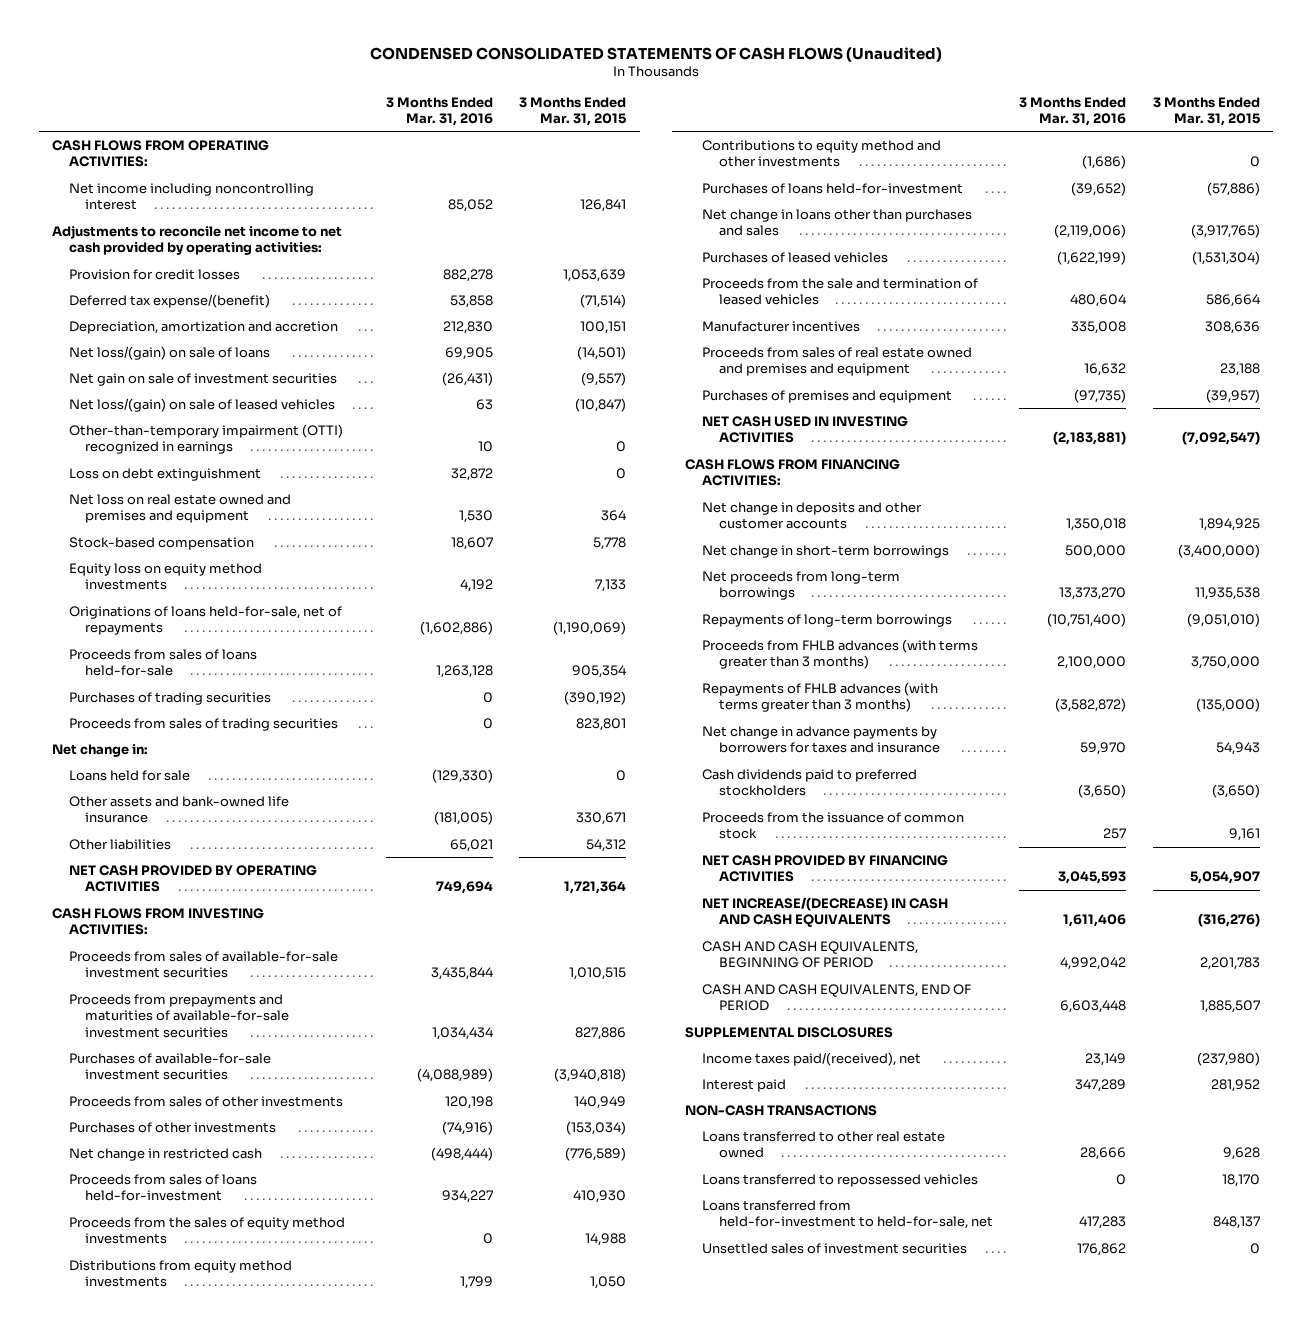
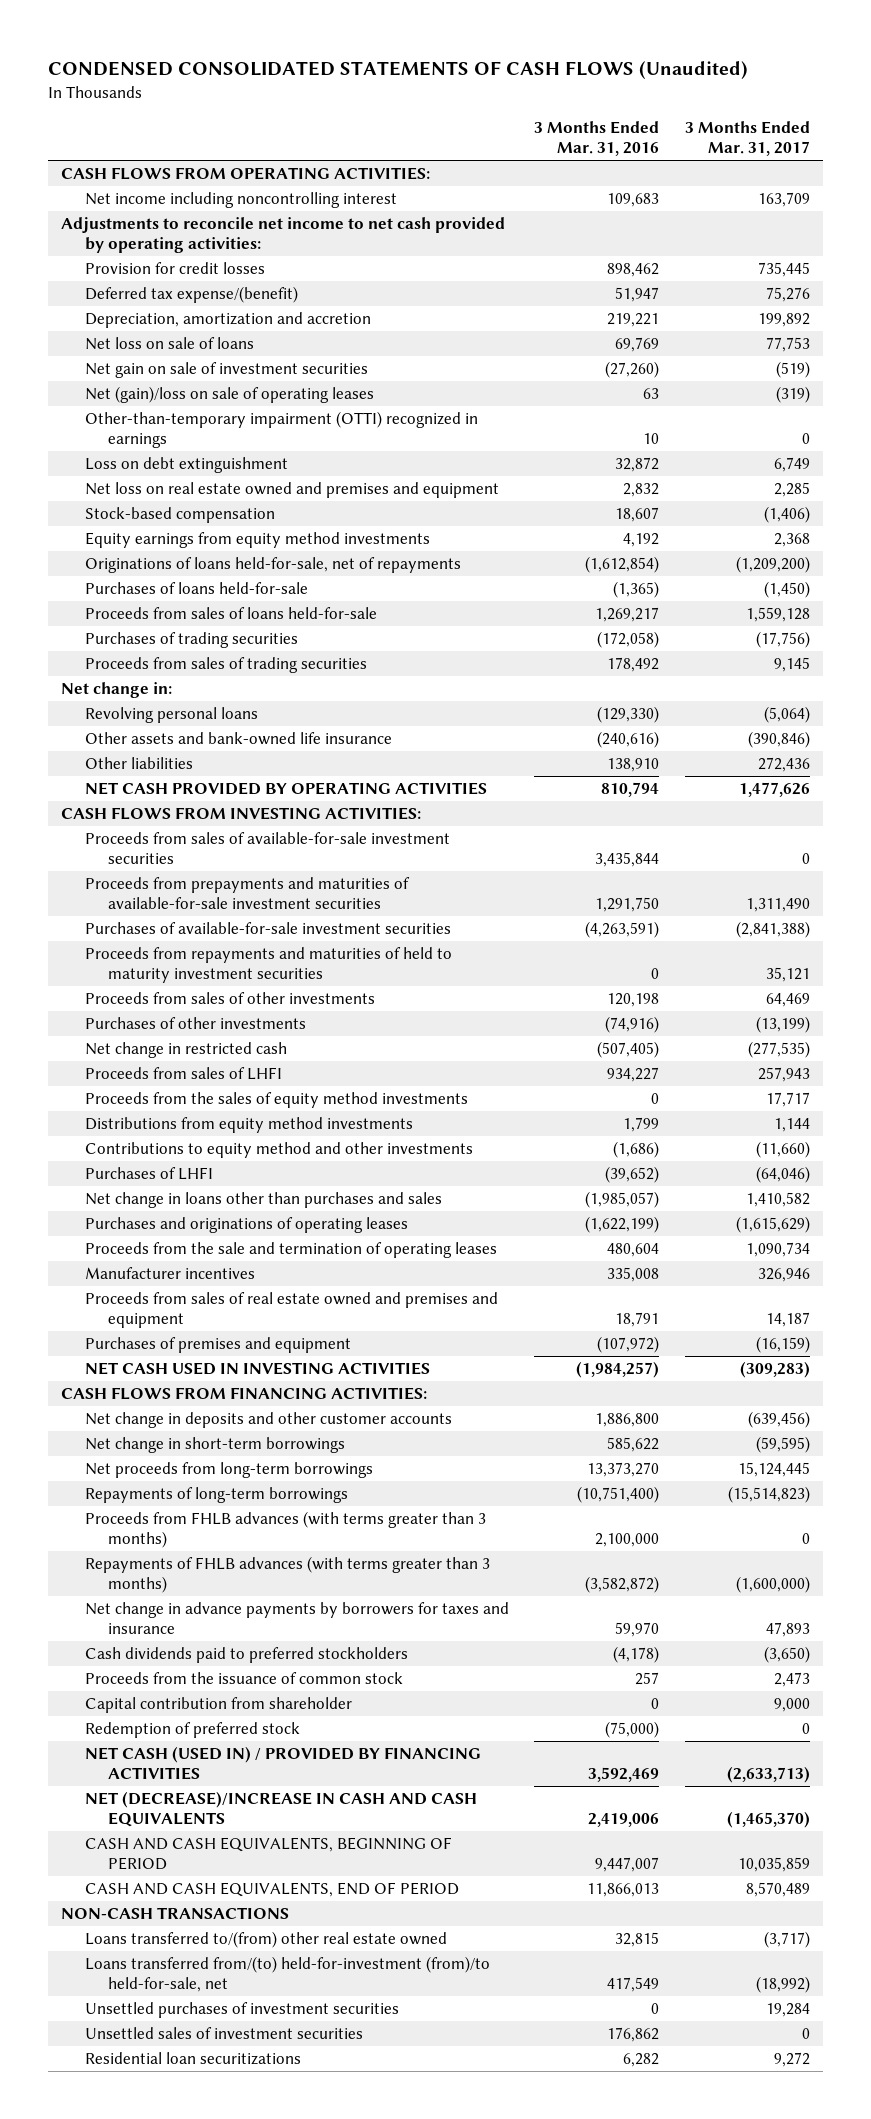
[519,96,627,127] 3 Months Ended Mar. 31, 2015 -> none
none -> [685,121,811,157] 3 Months Ended Mar. 31, 2017
[447,199,493,213] 85,052 -> [607,193,660,208] 109,683
[442,268,493,282] 882,278 -> [607,263,660,278] 898,462
[449,294,493,308] 53,858 -> [615,287,660,303] 51,947
[442,320,493,334] 212,830 -> [607,313,660,328] 219,221
[68,345,270,360] Net loss/(gain) on sale of loans -> [84,337,254,351] Net loss on sale of loans
[444,346,493,360] 69,905 -> [615,337,660,353] 69,769
[441,371,493,386] (26,431) -> [605,361,660,379] (27,260)
[68,397,335,412] Net loss/(gain) on sale of leased vehicles -> [84,386,374,404] Net (gain)/loss on sale of operating leases
[458,510,493,524] 1,530 -> [623,483,660,498] 2,832
[68,562,262,591] Equity loss on equity method investments -> [84,532,430,549] Equity earnings from equity method investments
[419,621,493,636] (1,602,886) -> [585,556,660,574] (1,612,854)
none -> [84,582,308,595] Purchases of loans held-for-sale
[435,665,493,679] 1,263,128 -> [595,607,660,623] 1,269,217
[482,691,493,703] 0 -> [597,631,660,649] (172,058)
[482,717,493,729] 0 -> [607,657,660,673] 178,492
[68,769,190,781] Loans held for sale -> [84,707,258,724] Revolving personal loans
[433,811,493,826] (181,005) -> [597,731,660,749] (240,616)
[449,838,493,852] 65,021 -> [607,758,660,773] 138,910
[435,881,493,895] 749,694 -> [601,782,660,798] 810,794
[431,1026,493,1040] 1,034,434 -> [595,897,660,913] 1,291,750
[416,1068,493,1083] (4,088,989) -> [585,921,660,939] (4,263,591)
none -> [84,947,452,984] Proceeds from repayments and maturities of held to maturity investment securities
[430,1146,493,1161] (498,444) -> [597,1041,660,1059] (507,405)
[68,1173,257,1202] Proceeds from sales of loans held-for-investment -> [84,1067,282,1081] Proceeds from sales of LHFI
[701,182,963,194] Purchases of loans held-for-investment -> [84,1167,213,1181] Purchases of LHFI
[1054,224,1127,239] (2,119,006) -> [585,1191,660,1209] (1,985,057)
[701,251,888,263] Purchases of leased vehicles -> [84,1217,408,1234] Purchases and originations of operating leases
[701,277,978,306] Proceeds from the sale and termination of leased vehicles -> [84,1242,497,1259] Proceeds from the sale and termination of operating leases
[1084,363,1127,377] 16,632 -> [615,1312,660,1328] 18,791
[1074,388,1127,403] (97,735) -> [597,1336,660,1354] (107,972)
[1053,431,1127,446] (2,183,881) -> [576,1361,660,1379] (1,984,257)
[1066,518,1127,532] 1,350,018 -> [595,1413,660,1428] 1,886,800
[1065,544,1127,558] 500,000 -> [607,1437,660,1453] 585,622
[1078,784,1127,799] (3,650) -> [613,1646,660,1664] (4,178)
[685,1026,894,1038] SUPPLEMENTAL DISCLOSURES -> none
[701,1051,921,1066] Income taxes paid/(received), net -> none
[701,1078,786,1092] Interest paid -> none
none -> [84,1697,352,1714] Capital contribution from shareholder
none -> [84,1722,300,1739] Redemption of preferred stock
[701,854,948,883] NET CASH PROVIDED BY FINANCING ACTIVITIES -> [84,1746,481,1781] NET CASH (USED IN) / PROVIDED BY FINANCING ACTIVITIES
[1058,871,1127,885] 3,045,593 -> [588,1767,660,1783] 3,592,469
[701,896,948,928] NET INCREASE/(DECREASE) IN CASH AND CASH EQUIVALENTS -> [84,1791,477,1828] NET (DECREASE)/INCREASE IN CASH AND CASH EQUIVALENTS
[1063,914,1127,928] 1,611,406 -> [588,1813,660,1828] 2,419,006
[1060,957,1127,971] 4,992,042 -> [595,1857,660,1873] 9,447,007
[1060,1000,1127,1014] 6,603,448 -> [587,1883,660,1898] 11,866,013
[701,1173,978,1187] Loans transferred to repossessed vehicles -> none
[701,1130,945,1159] Loans transferred to other real estate owned -> [84,1931,447,1949] Loans transferred to/(from) other real estate owned
[1080,1147,1127,1161] 28,666 -> [615,1932,660,1948] 32,815
[701,1199,993,1230] Loans transferred from held-for-investment to held-for-sale, net -> [84,1956,490,1993] Loans transferred from/(to) held-for-investment (from)/to held-for-sale, net
[1079,1216,1127,1230] 417,283 -> [607,1977,660,1993] 417,549
none -> [84,2002,399,2019] Unsettled purchases of investment securities
none -> [84,2052,301,2066] Residential loan securitizations

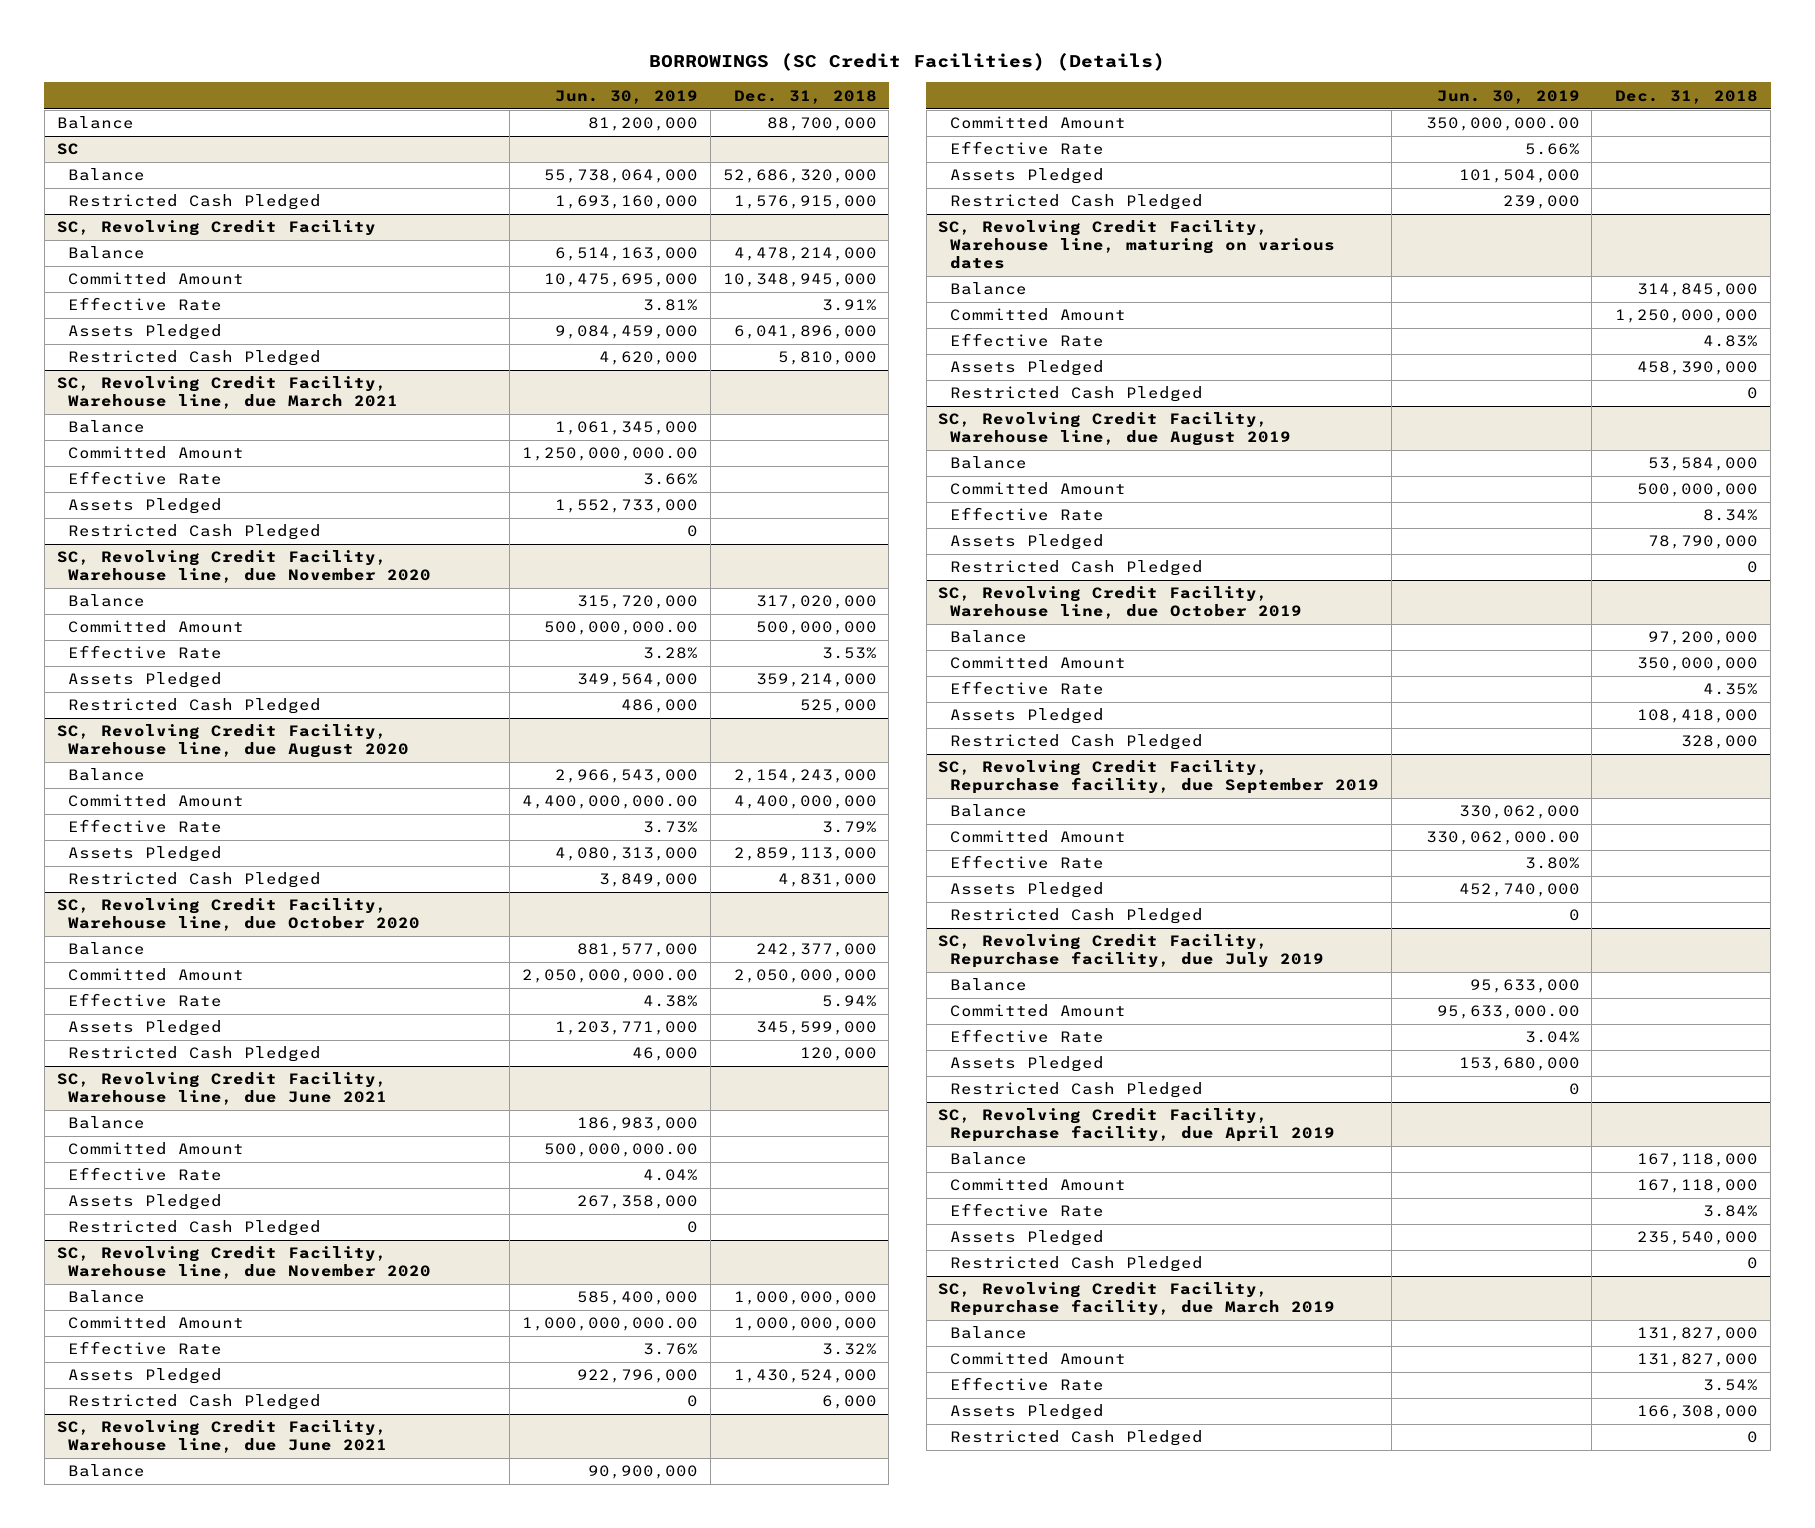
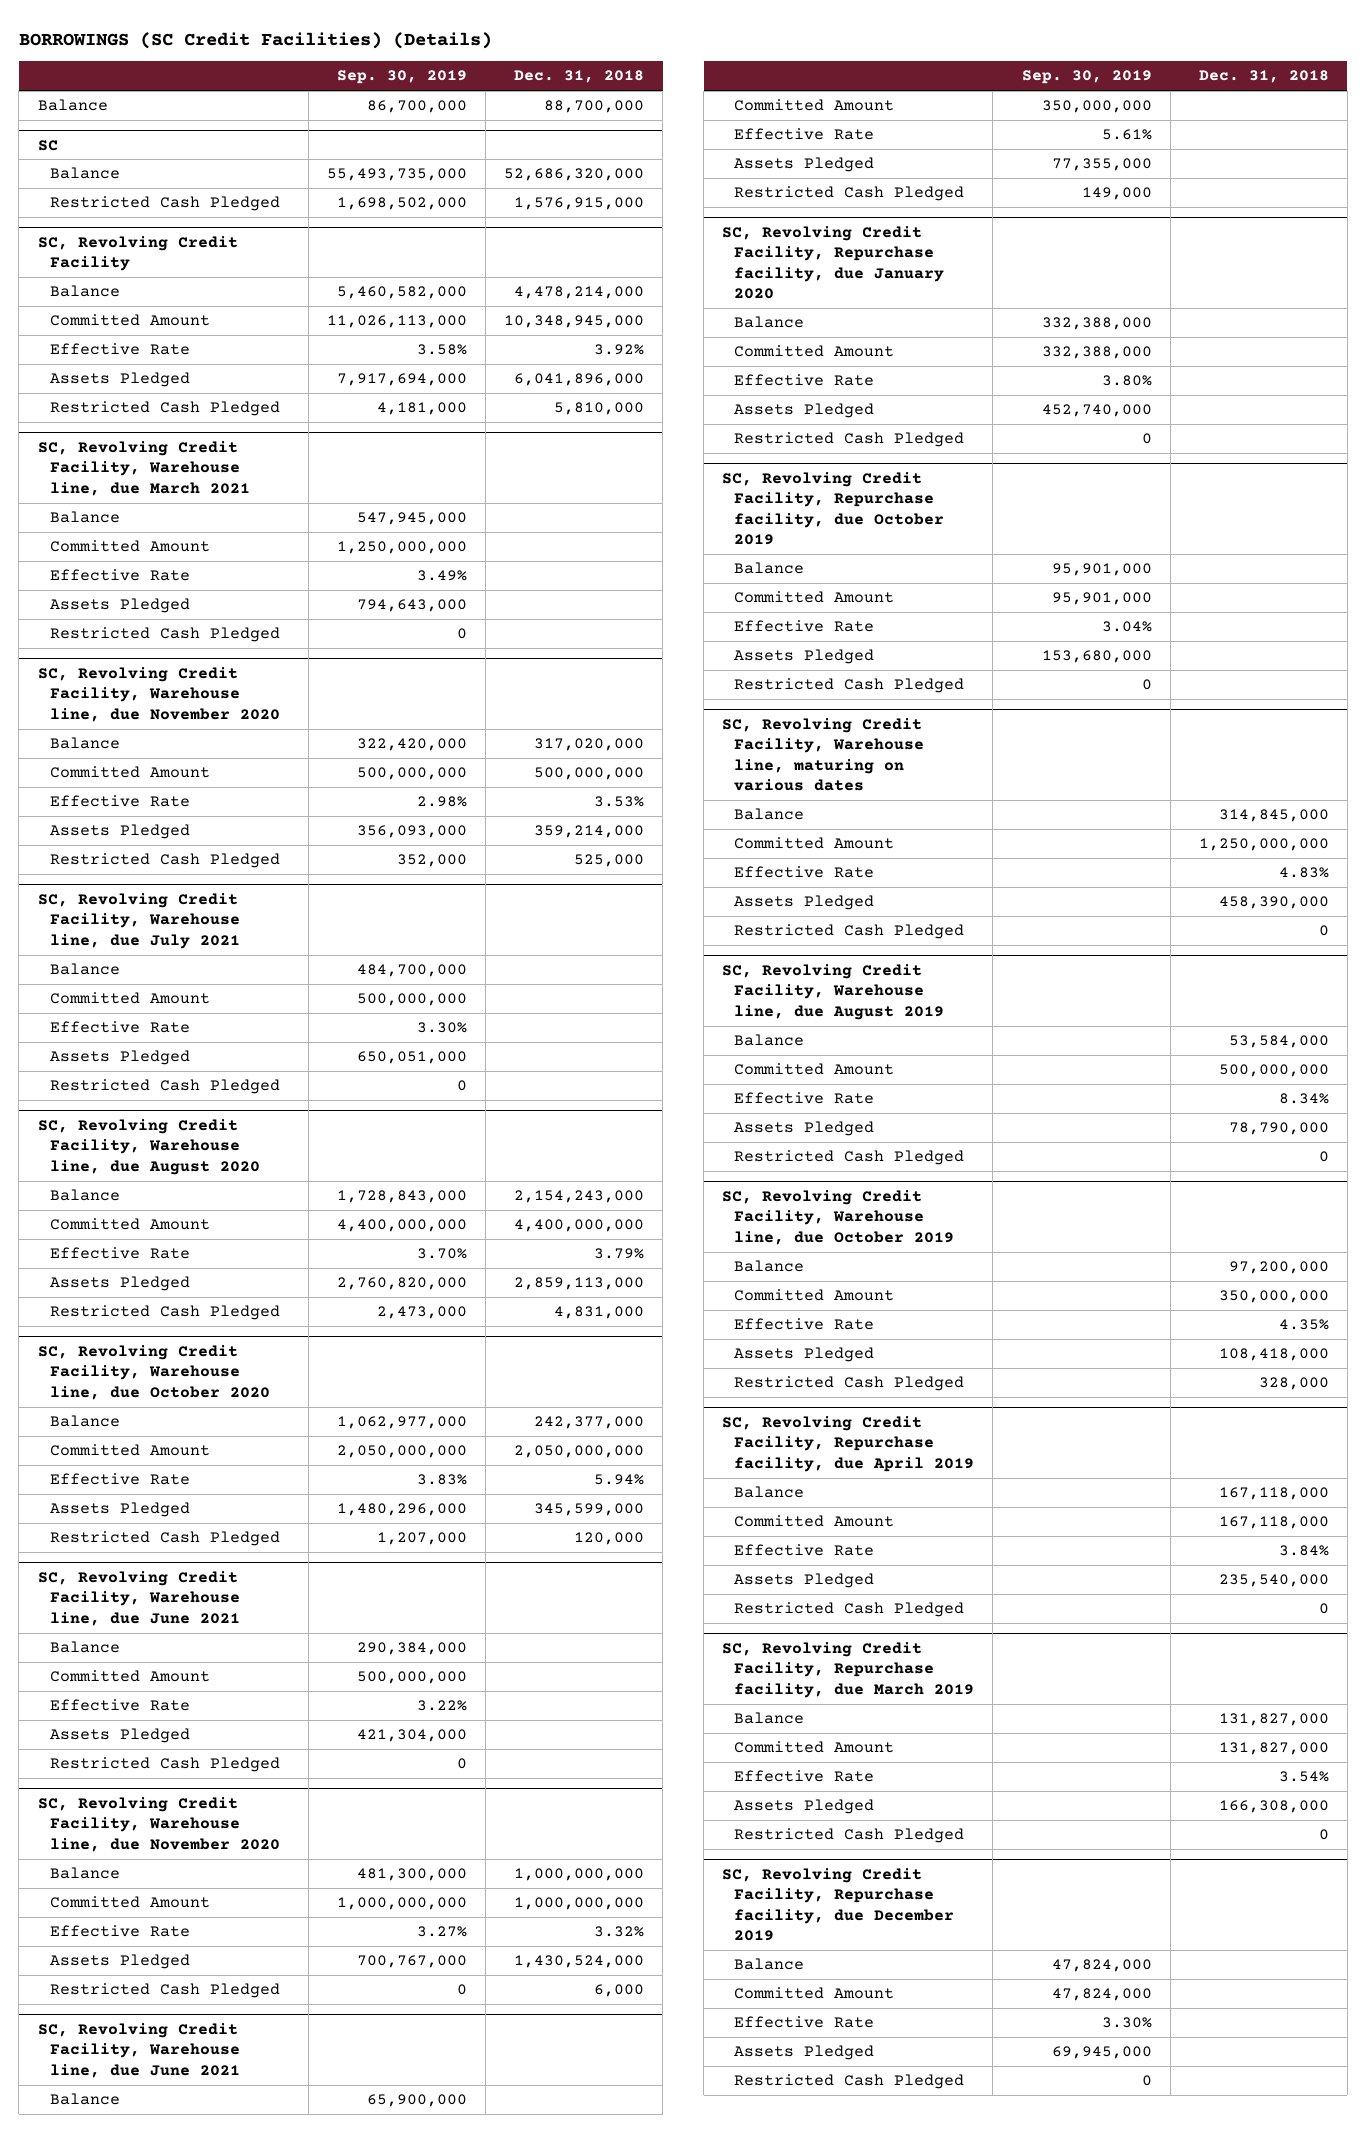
[554,89,698,104] Jun. 30, 2019 -> none
none -> [336,70,467,85] Sep. 30, 2019
[821,299,877,312] 3.91% -> [593,344,644,356] 3.92%
none -> [37,892,240,949] SC, Revolving Credit Facility, Warehouse line, due July 2021
none -> [49,963,120,976] Balance
none -> [49,992,210,1005] Committed Amount
none -> [49,1021,190,1034] Effective Rate
none -> [49,1050,190,1066] Assets Pledged
none -> [49,1079,280,1095] Restricted Cash Pledged
none -> [722,225,945,300] SC, Revolving Credit Facility, Repurchase facility, due January 2020
none -> [734,316,805,329] Balance
none -> [734,345,895,358] Committed Amount
none -> [734,374,875,387] Effective Rate
none -> [734,403,875,419] Assets Pledged
none -> [734,432,965,448] Restricted Cash Pledged
none -> [722,471,945,546] SC, Revolving Credit Facility, Repurchase facility, due October 2019
none -> [734,562,805,575] Balance
none -> [734,591,895,604] Committed Amount
none -> [734,620,875,633] Effective Rate
none -> [734,649,875,665] Assets Pledged
none -> [734,678,965,694] Restricted Cash Pledged
[938,760,1379,794] SC, Revolving Credit Facility, Repurchase facility, due September 2019 -> none
[949,804,1027,818] Balance -> none
[949,830,1126,844] Committed Amount -> none
[949,855,1104,870] Effective Rate -> none
[949,882,1104,899] Assets Pledged -> none
[949,908,1203,925] Restricted Cash Pledged -> none
[938,934,1324,968] SC, Revolving Credit Facility, Repurchase facility, due July 2019 -> none
[949,978,1027,992] Balance -> none
[949,1004,1126,1018] Committed Amount -> none
[949,1029,1104,1044] Effective Rate -> none
[949,1056,1104,1073] Assets Pledged -> none
[949,1082,1203,1099] Restricted Cash Pledged -> none
none -> [722,1867,955,1942] SC, Revolving Credit Facility, Repurchase facility, due December 2019
none -> [734,1958,805,1971] Balance
none -> [734,1987,895,2000] Committed Amount
none -> [734,2016,875,2029] Effective Rate
none -> [734,2045,875,2061] Assets Pledged
none -> [734,2074,965,2090] Restricted Cash Pledged

